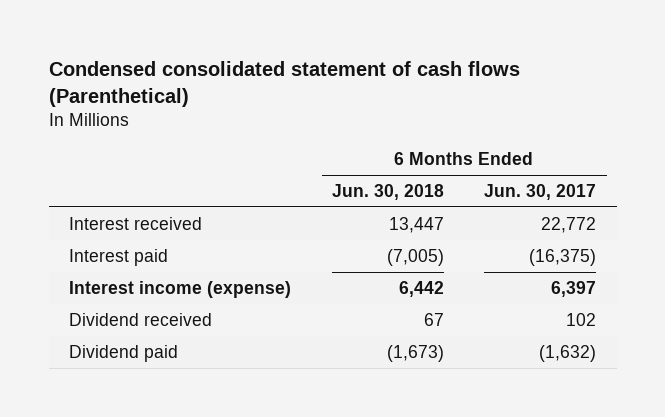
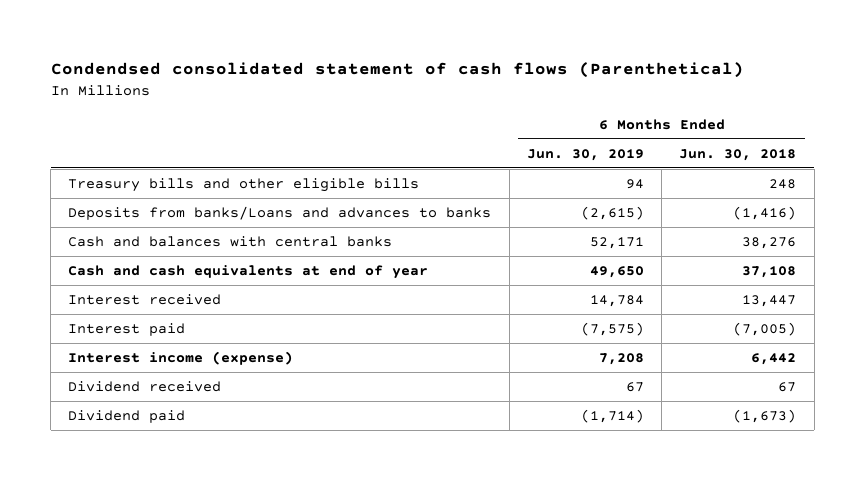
[48,60,520,107] Condensed consolidated statement of cash flows (Parenthetical) -> [50,62,744,79] Condendsed consolidated statement of cash flows (Parenthetical)
[484,183,597,200] Jun. 30, 2017 -> none
none -> [526,148,644,161] Jun. 30, 2019
none -> [68,177,420,192] Treasury bills and other eligible bills
none -> [68,205,492,220] Deposits from banks/Loans and advances to banks
none -> [68,235,393,247] Cash and balances with central banks
none -> [68,264,429,279] Cash and cash equivalents at end of year

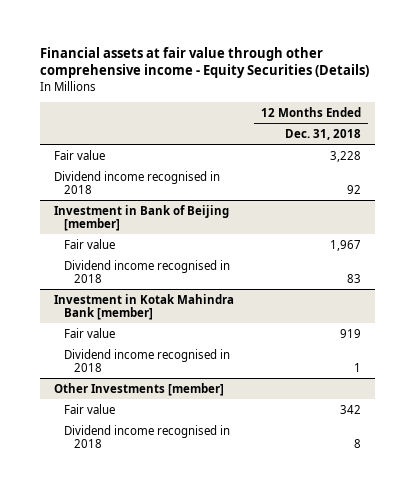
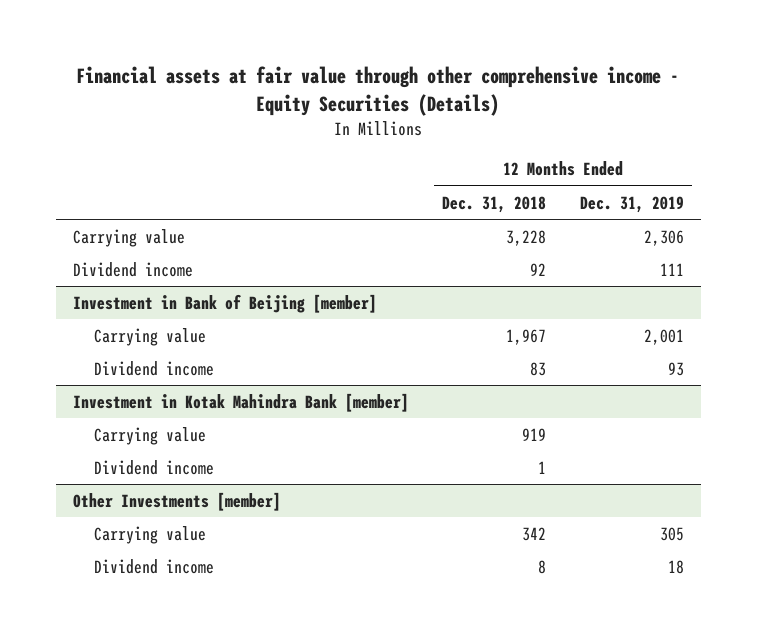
none -> [579,195,684,213] Dec. 31, 2019
[53,149,105,160] Fair value -> [72,228,185,247] Carrying value
[53,170,220,194] Dividend income recognised in 2018 -> [72,261,193,277] Dividend income
[63,238,115,249] Fair value -> [93,327,206,346] Carrying value
[63,259,230,283] Dividend income recognised in 2018 -> [93,360,214,376] Dividend income
[63,327,115,338] Fair value -> [93,426,206,445] Carrying value
[63,348,230,372] Dividend income recognised in 2018 -> [93,459,214,475] Dividend income
[63,403,115,414] Fair value -> [93,525,206,544] Carrying value
[63,424,230,448] Dividend income recognised in 2018 -> [93,558,214,574] Dividend income

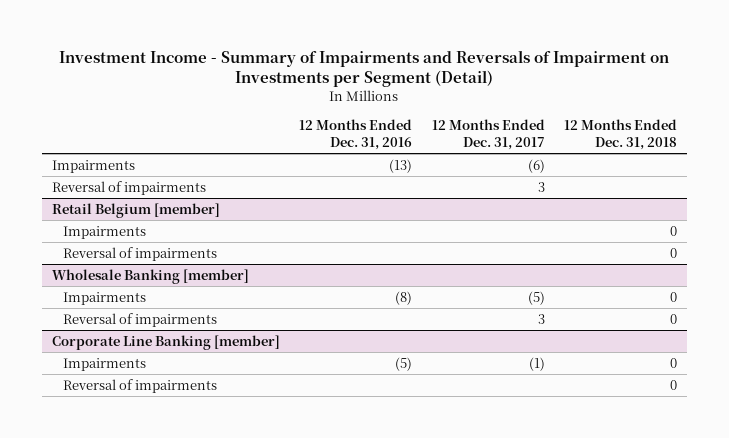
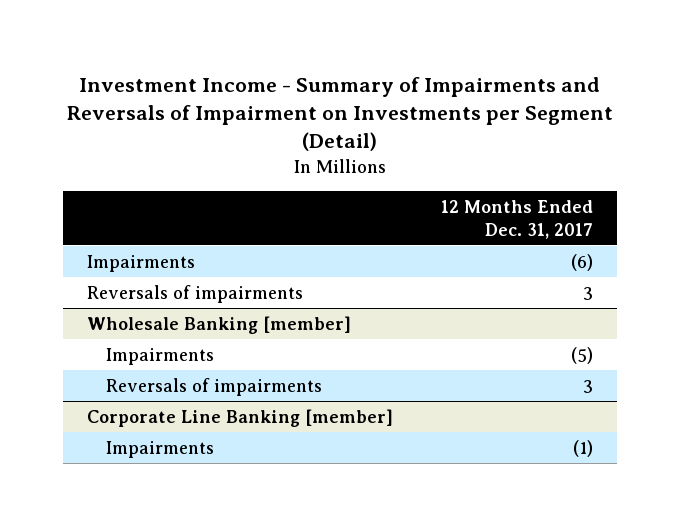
[299,118,413,150] 12 Months Ended Dec. 31, 2016 -> none
[563,118,677,150] 12 Months Ended Dec. 31, 2018 -> none
[52,202,221,218] Retail Belgium [member] -> none
[63,225,147,239] Impairments -> none
[63,246,218,261] Reversal of impairments -> none
[52,180,207,195] Reversal of impairments -> [87,284,304,303] Reversals of impairments
[63,312,218,327] Reversal of impairments -> [106,377,323,396] Reversals of impairments
[63,378,218,393] Reversal of impairments -> none

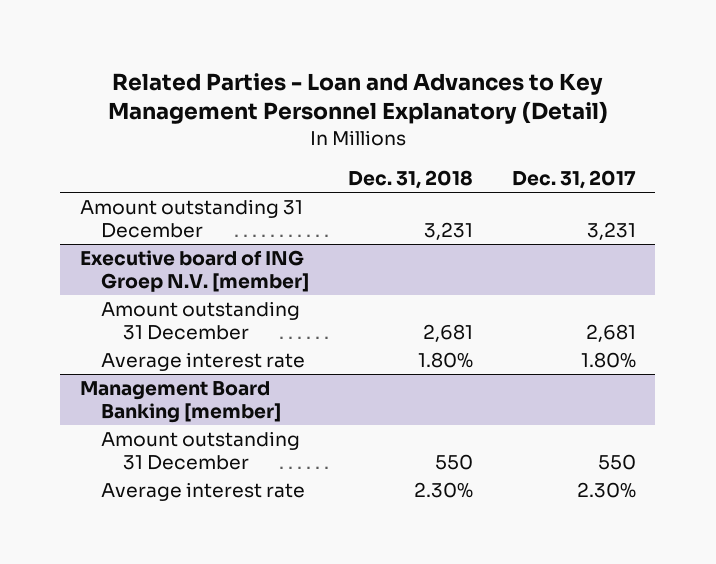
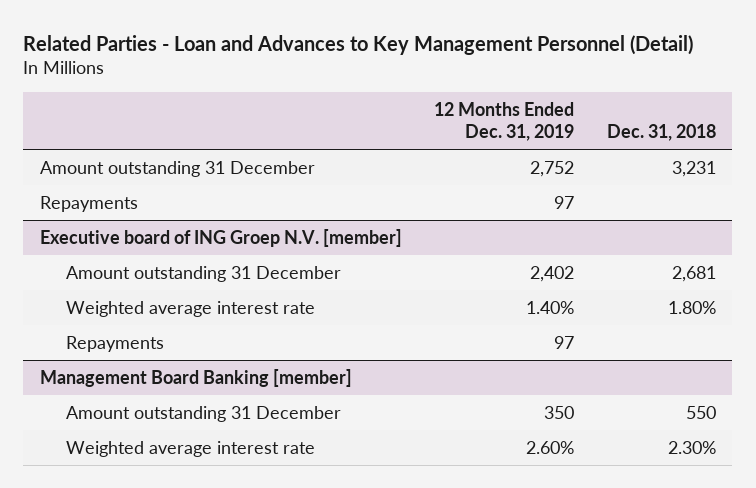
[107,72,608,125] Related Parties - Loan and Advances to Key Management Personnel Explanatory (Detail) -> [23,34,694,55] Related Parties - Loan and Advances to Key Management Personnel (Detail)
[511,169,636,189] Dec. 31, 2017 -> none
none -> [434,101,575,142] 12 Months Ended Dec. 31, 2019
none -> [39,195,138,212] Repayments
[101,352,306,372] Average interest rate -> [66,300,316,317] Weighted average interest rate
none -> [66,335,165,352] Repayments
[101,482,306,502] Average interest rate -> [66,440,316,457] Weighted average interest rate

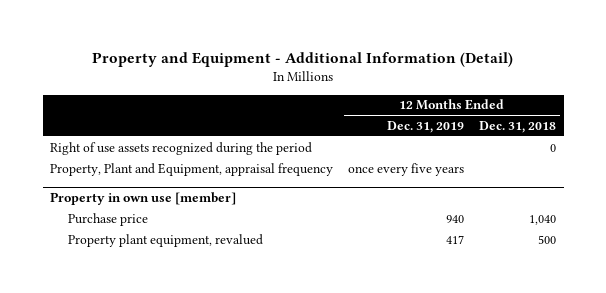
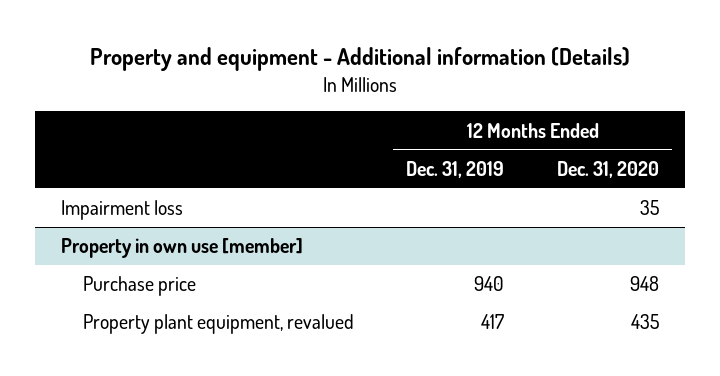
[92,52,514,68] Property and Equipment - Additional Information (Detail) -> [89,47,630,72] Property and equipment - Additional information (Details)
[479,120,557,133] Dec. 31, 2018 -> none
none -> [557,160,660,178] Dec. 31, 2020
[50,141,313,155] Right of use assets recognized during the period -> none
[50,162,334,176] Property, Plant and Equipment, appraisal frequency -> none
none -> [60,200,183,221] Impairment loss

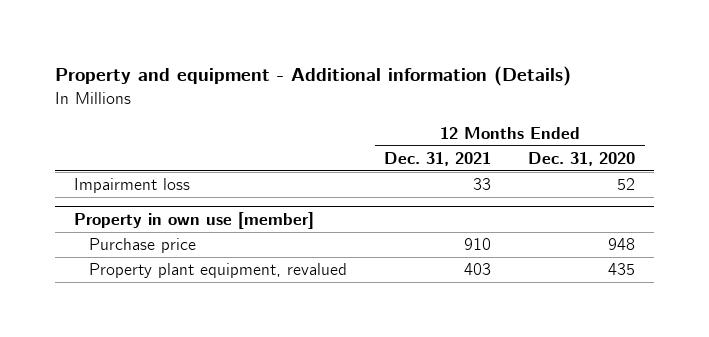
[406,160,505,178] Dec. 31, 2019 -> none
none -> [384,151,492,166] Dec. 31, 2021
[640,200,660,216] 35 -> [617,178,636,191] 52

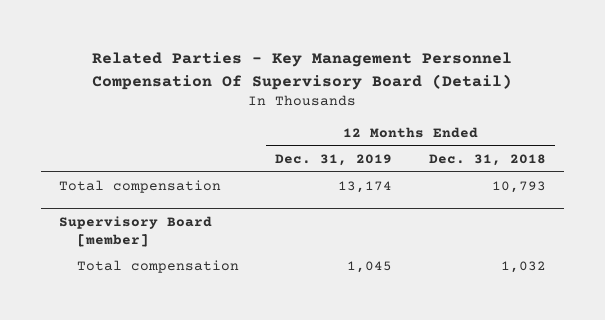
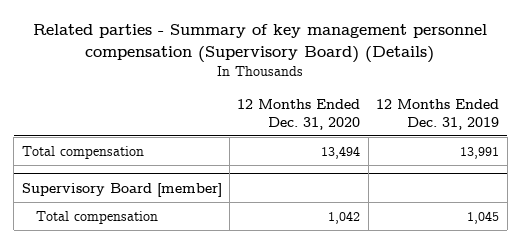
[92,52,513,90] Related Parties - Key Management Personnel Compensation Of Supervisory Board (Detail) -> [33,24,488,64] Related parties - Summary of key management personnel compensation (Supervisory Board) (Details)
[428,153,546,166] Dec. 31, 2018 -> none
none -> [237,99,361,130] 12 Months Ended Dec. 31, 2020
[338,181,393,194] 13,174 -> [460,147,500,160] 13,991

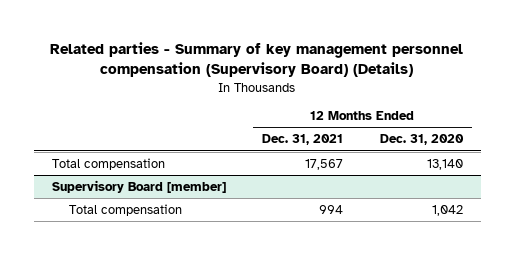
[376,99,500,130] 12 Months Ended Dec. 31, 2019 -> none
none -> [262,134,344,146] Dec. 31, 2021
[321,146,361,160] 13,494 -> [426,158,463,170] 13,140

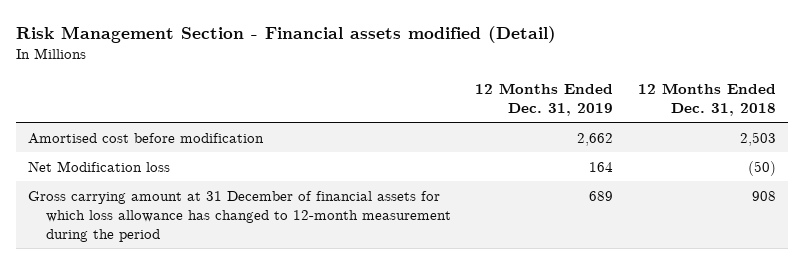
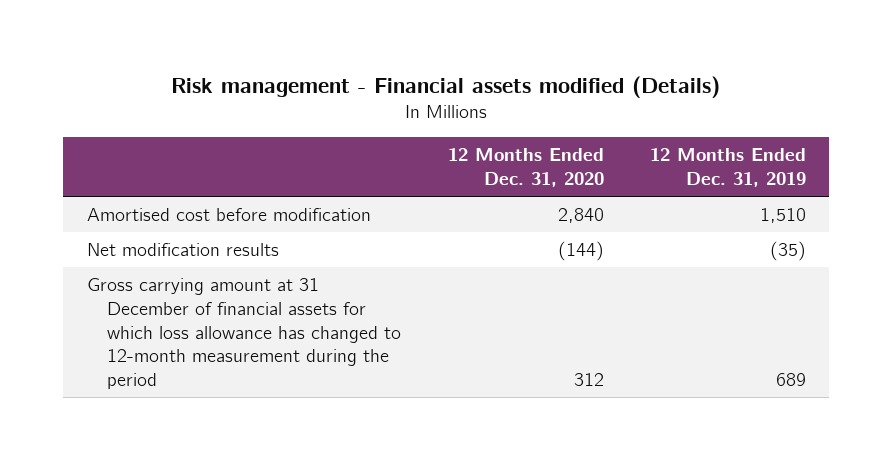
[15,26,556,44] Risk Management Section - Financial assets modified (Detail) -> [171,75,721,98] Risk management - Financial assets modified (Details)
[637,82,776,116] 12 Months Ended Dec. 31, 2018 -> none
none -> [447,148,604,188] 12 Months Ended Dec. 31, 2020
[577,132,614,146] 2,662 -> [760,208,807,224] 1,510
[28,160,171,172] Net Modification loss -> [86,243,279,257] Net modification results
[589,161,614,172] 164 -> [770,241,807,262] (35)

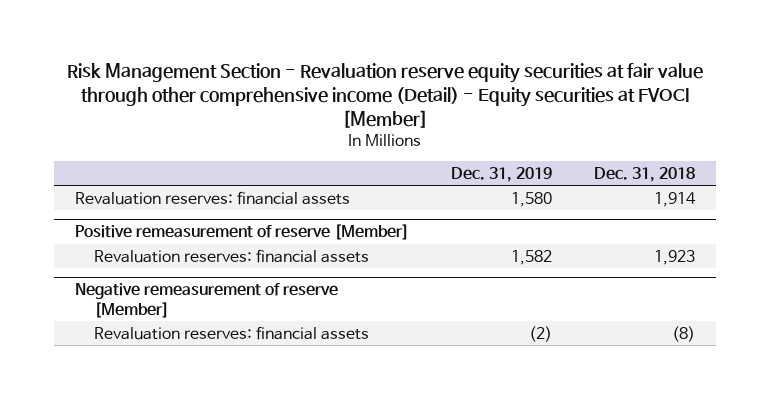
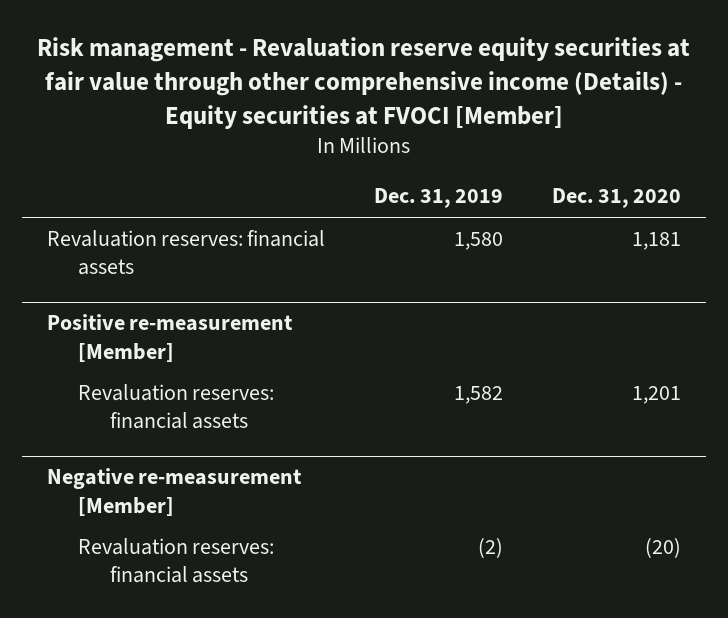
[66,63,703,129] Risk Management Section - Revaluation reserve equity securities at fair value through other comprehensive income (Detail) - Equity securities at FVOCI [Member] -> [36,36,690,129] Risk management - Revaluation reserve equity securities at fair value through other comprehensive income (Details) - Equity securities at FVOCI [Member]
[594,166,696,182] Dec. 31, 2018 -> none
none -> [552,188,682,209] Dec. 31, 2020
[74,224,409,241] Positive remeasurement of reserve [Member] -> [46,314,293,362] Positive re-measurement [Member]
[74,283,338,318] Negative remeasurement of reserve [Member] -> [46,468,302,516] Negative re-measurement [Member]

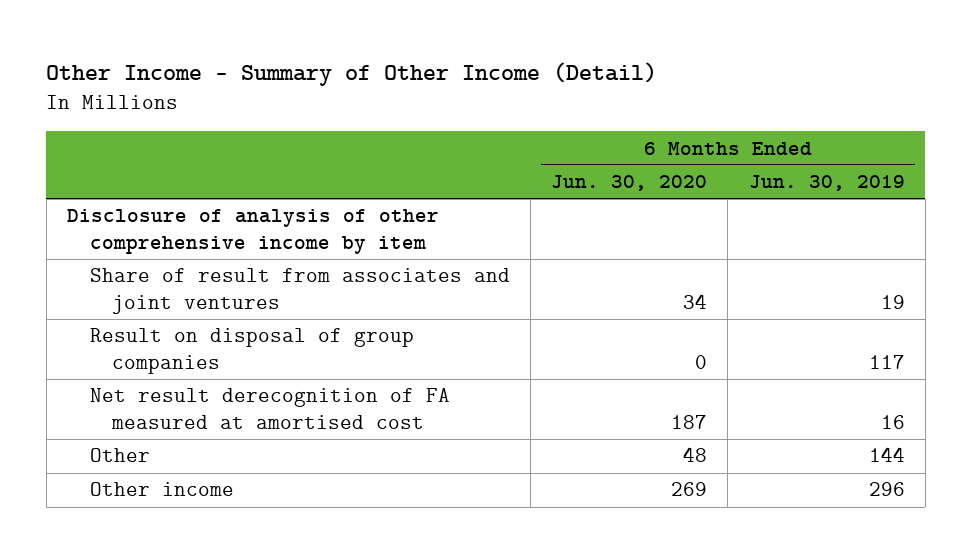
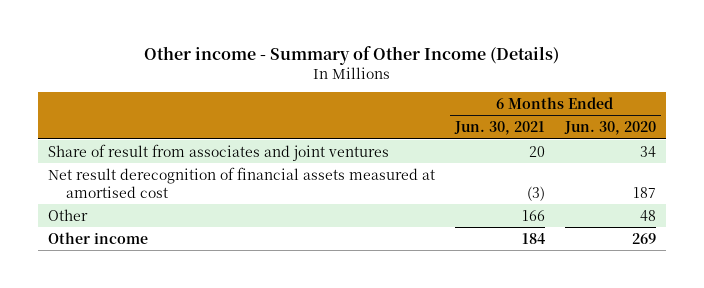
[46,61,658,86] Other Income - Summary of Other Income (Detail) -> [143,45,559,65] Other income - Summary of Other Income (Details)
[748,175,905,192] Jun. 30, 2019 -> none
none -> [453,121,545,136] Jun. 30, 2021
[66,209,439,255] Disclosure of analysis of other comprehensive income by item -> none
[89,328,414,375] Result on disposal of group companies -> none
[89,388,450,430] Net result derecognition of FA measured at amortised cost -> [48,166,436,198] Net result derecognition of financial assets measured at amortised cost

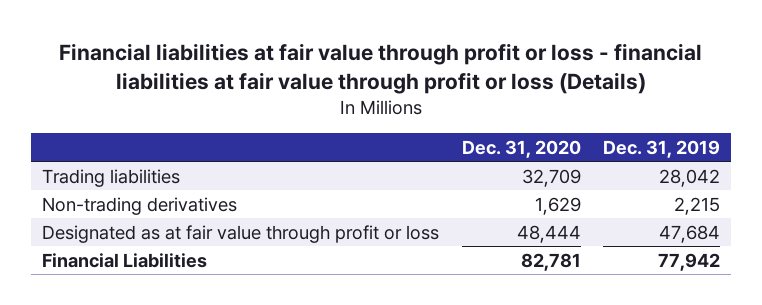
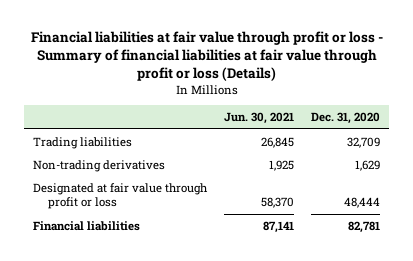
[59,43,703,95] Financial liabilities at fair value through profit or loss - financial liabilities at fair value through profit or loss (Details) -> [30,31,383,82] Financial liabilities at fair value through profit or loss - Summary of financial liabilities at fair value through profit or loss (Details)
[603,139,721,158] Dec. 31, 2019 -> none
none -> [224,112,295,125] Jun. 30, 2021
[42,224,440,243] Designated as at fair value through profit or loss -> [32,182,208,210] Designated at fair value through profit or loss
[42,252,208,268] Financial Liabilities -> [32,220,140,231] Financial liabilities

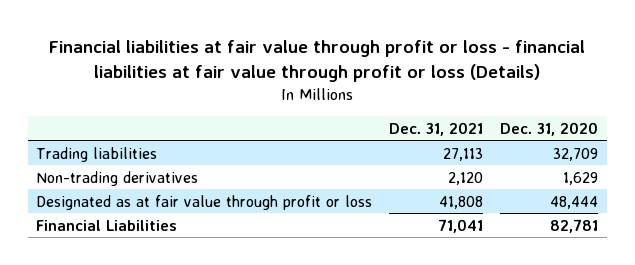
[30,31,383,82] Financial liabilities at fair value through profit or loss - Summary of financial liabilities at fair value through profit or loss (Details) -> [49,40,586,83] Financial liabilities at fair value through profit or loss - financial liabilities at fair value through profit or loss (Details)
[224,112,295,125] Jun. 30, 2021 -> none
none -> [389,121,484,136] Dec. 31, 2021
[32,182,208,210] Designated at fair value through profit or loss -> [36,194,373,210] Designated as at fair value through profit or loss
[32,220,140,231] Financial liabilities -> [36,219,178,231] Financial Liabilities

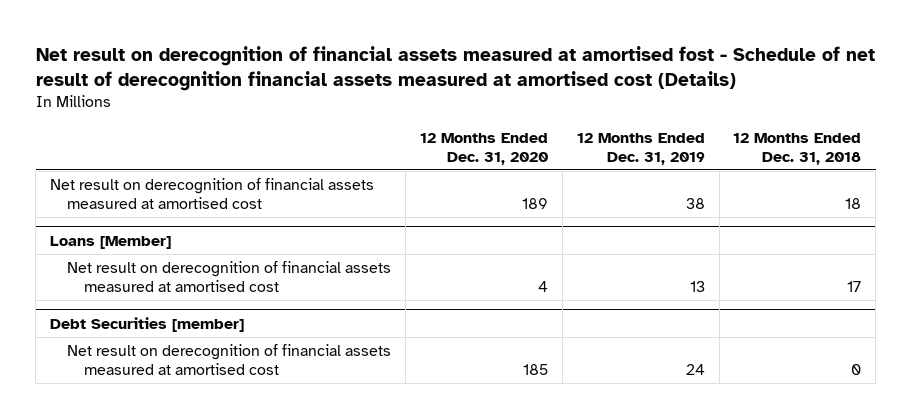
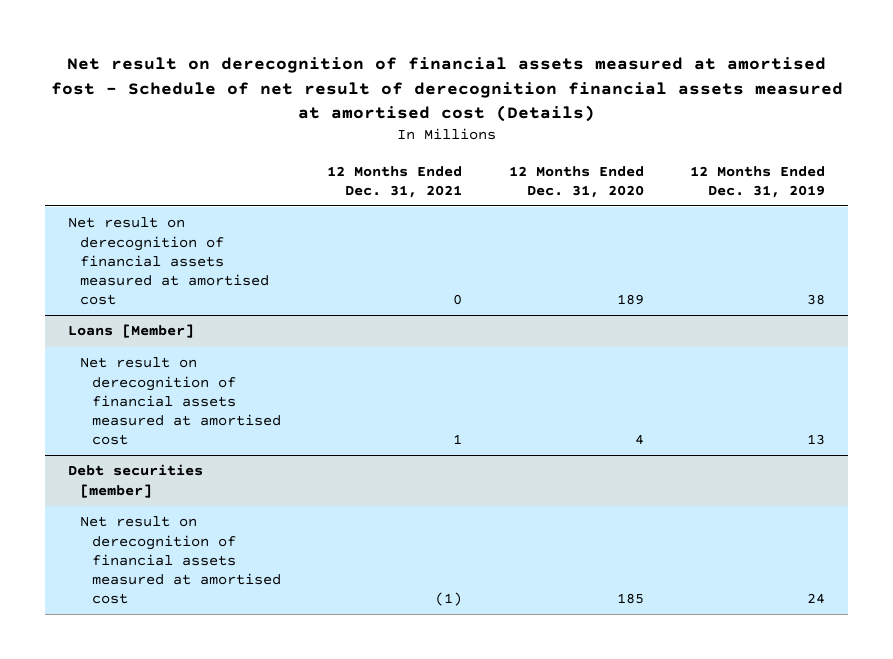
[733,132,862,165] 12 Months Ended Dec. 31, 2018 -> none
none -> [327,165,463,198] 12 Months Ended Dec. 31, 2021
[49,316,244,332] Debt Securities [member] -> [68,464,204,498] Debt securities [member]

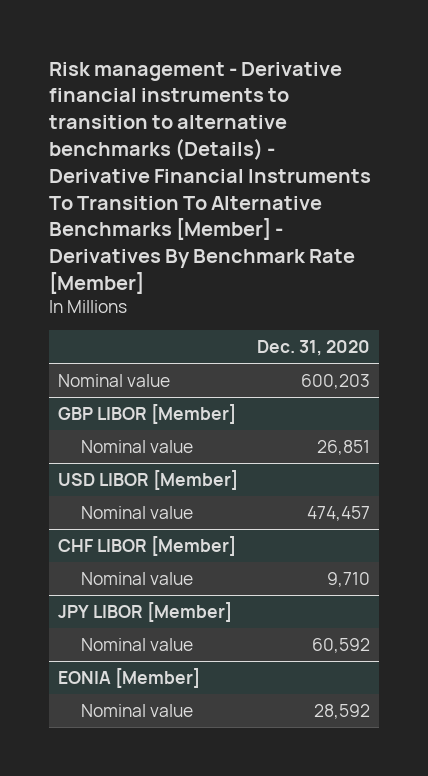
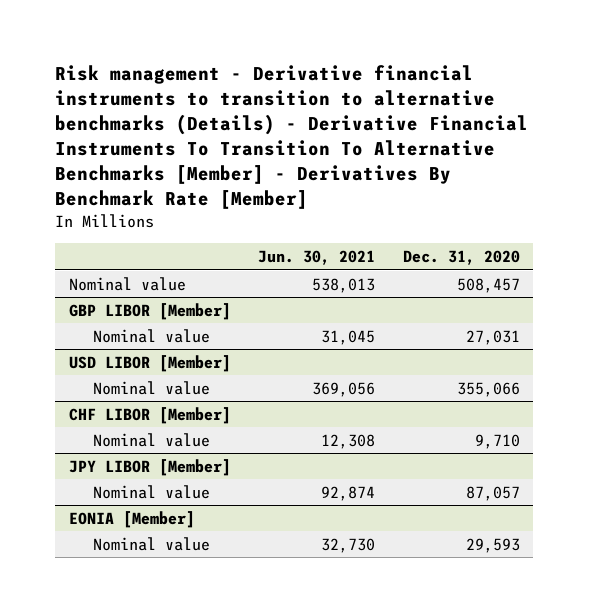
none -> [258,250,376,266] Jun. 30, 2021
[300,373,370,389] 600,203 -> [456,277,520,293] 508,457
[316,439,370,455] 26,851 -> [465,329,520,345] 27,031
[306,505,370,521] 474,457 -> [456,381,520,397] 355,066
[311,637,370,653] 60,592 -> [465,485,520,501] 87,057
[313,703,370,719] 28,592 -> [465,537,520,553] 29,593

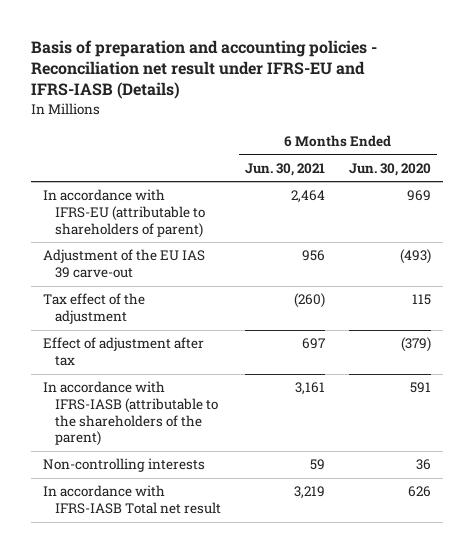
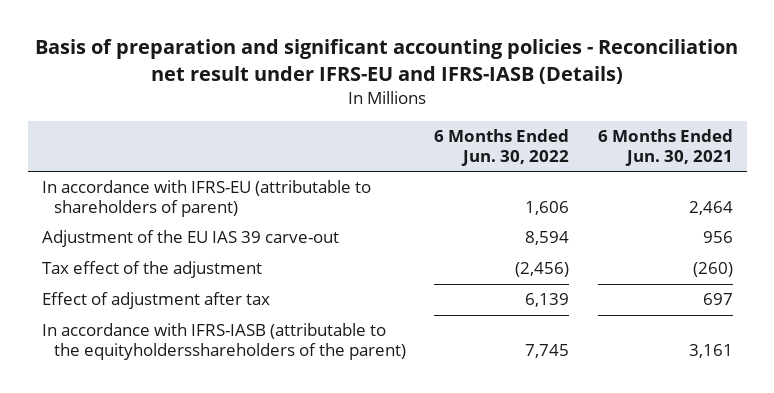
[31,39,378,100] Basis of preparation and accounting policies - Reconciliation net result under IFRS-EU and IFRS-IASB (Details) -> [35,39,739,84] Basis of preparation and significant accounting policies - Reconciliation net result under IFRS-EU and IFRS-IASB (Details)
[348,162,431,176] Jun. 30, 2020 -> none
none -> [434,129,570,166] 6 Months Ended Jun. 30, 2022
[43,458,206,473] Non-controlling interests -> none
[43,485,222,515] In accordance with IFRS-IASB Total net result -> none
[43,381,219,447] In accordance with IFRS-IASB (attributable to the shareholders of the parent) -> [41,323,407,361] In accordance with IFRS-IASB (attributable to the equityholdersshareholders of the parent)

